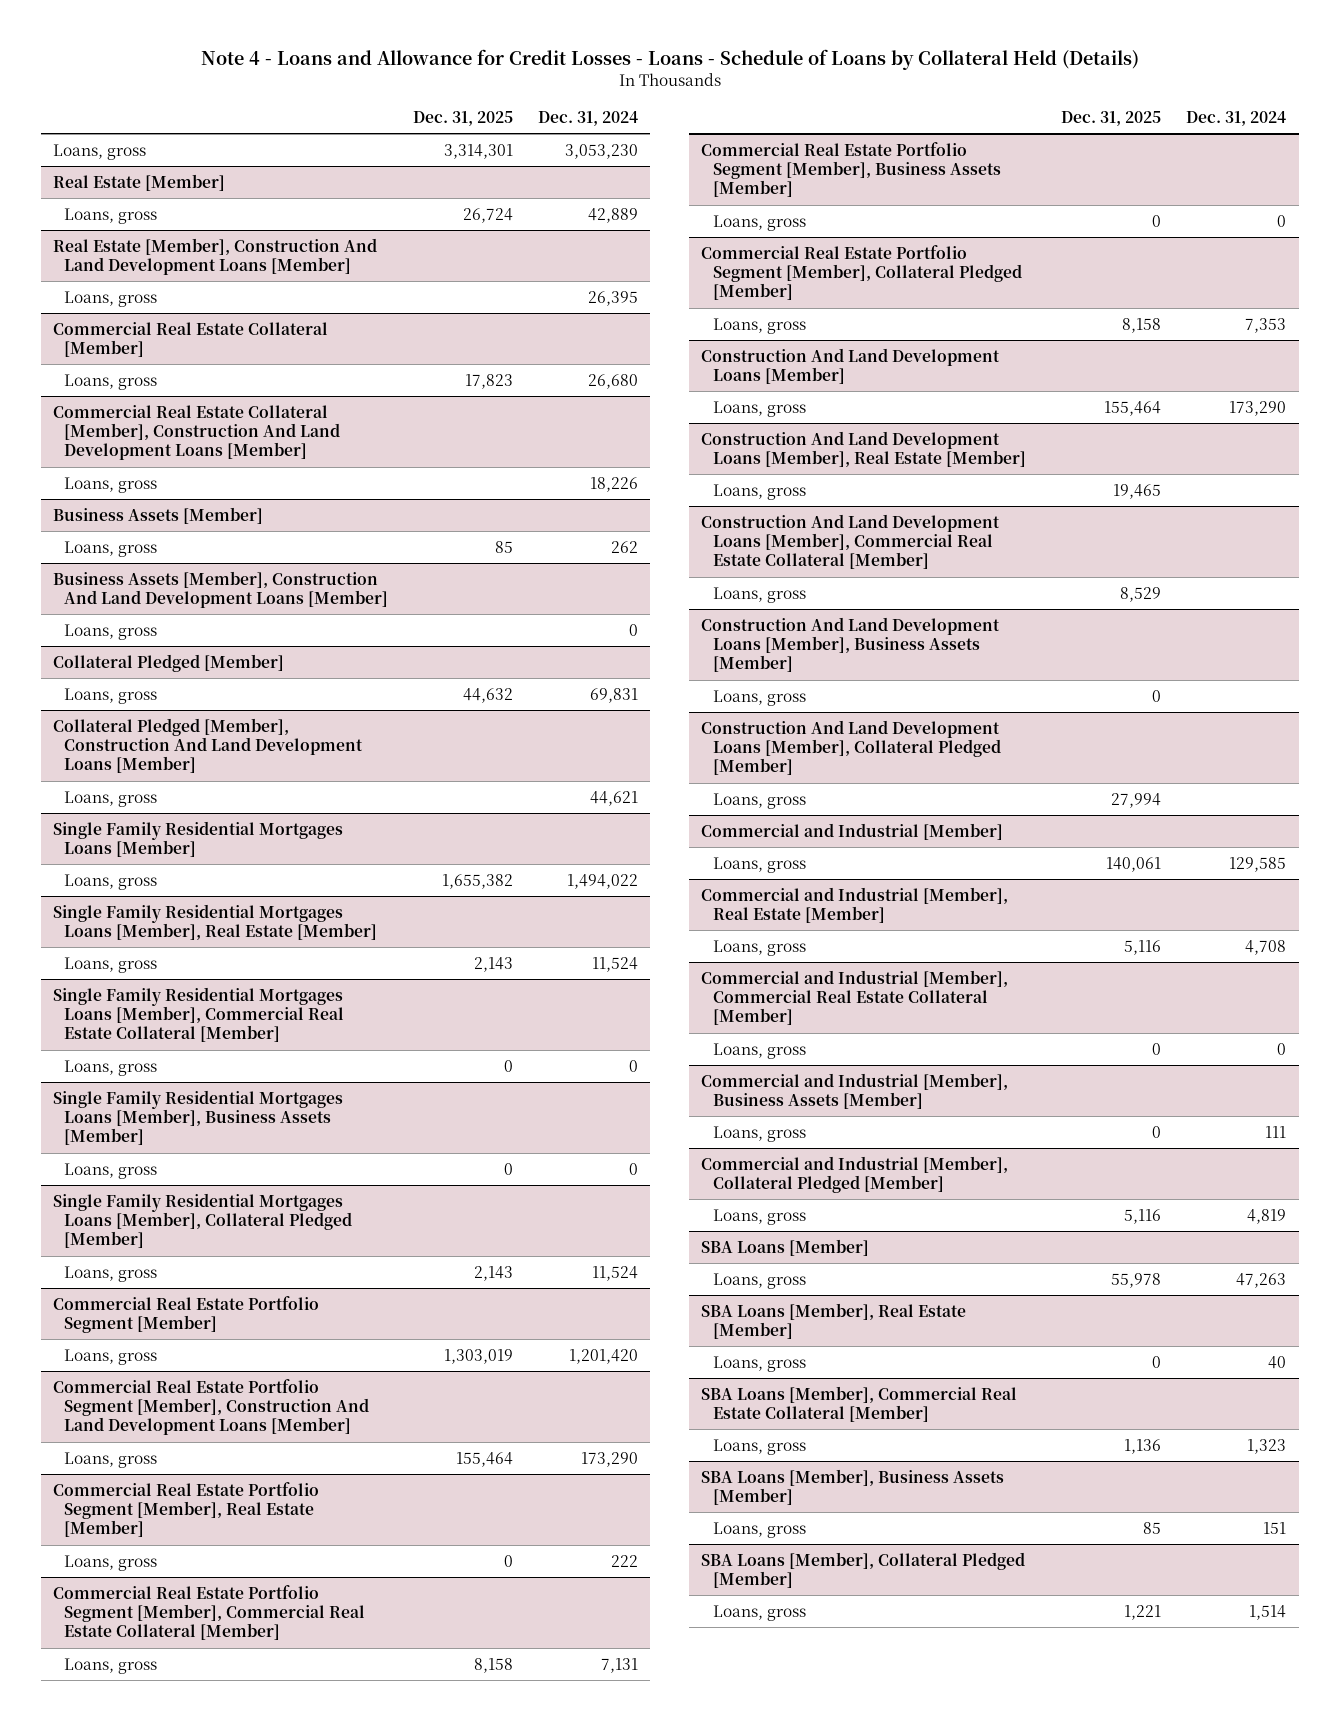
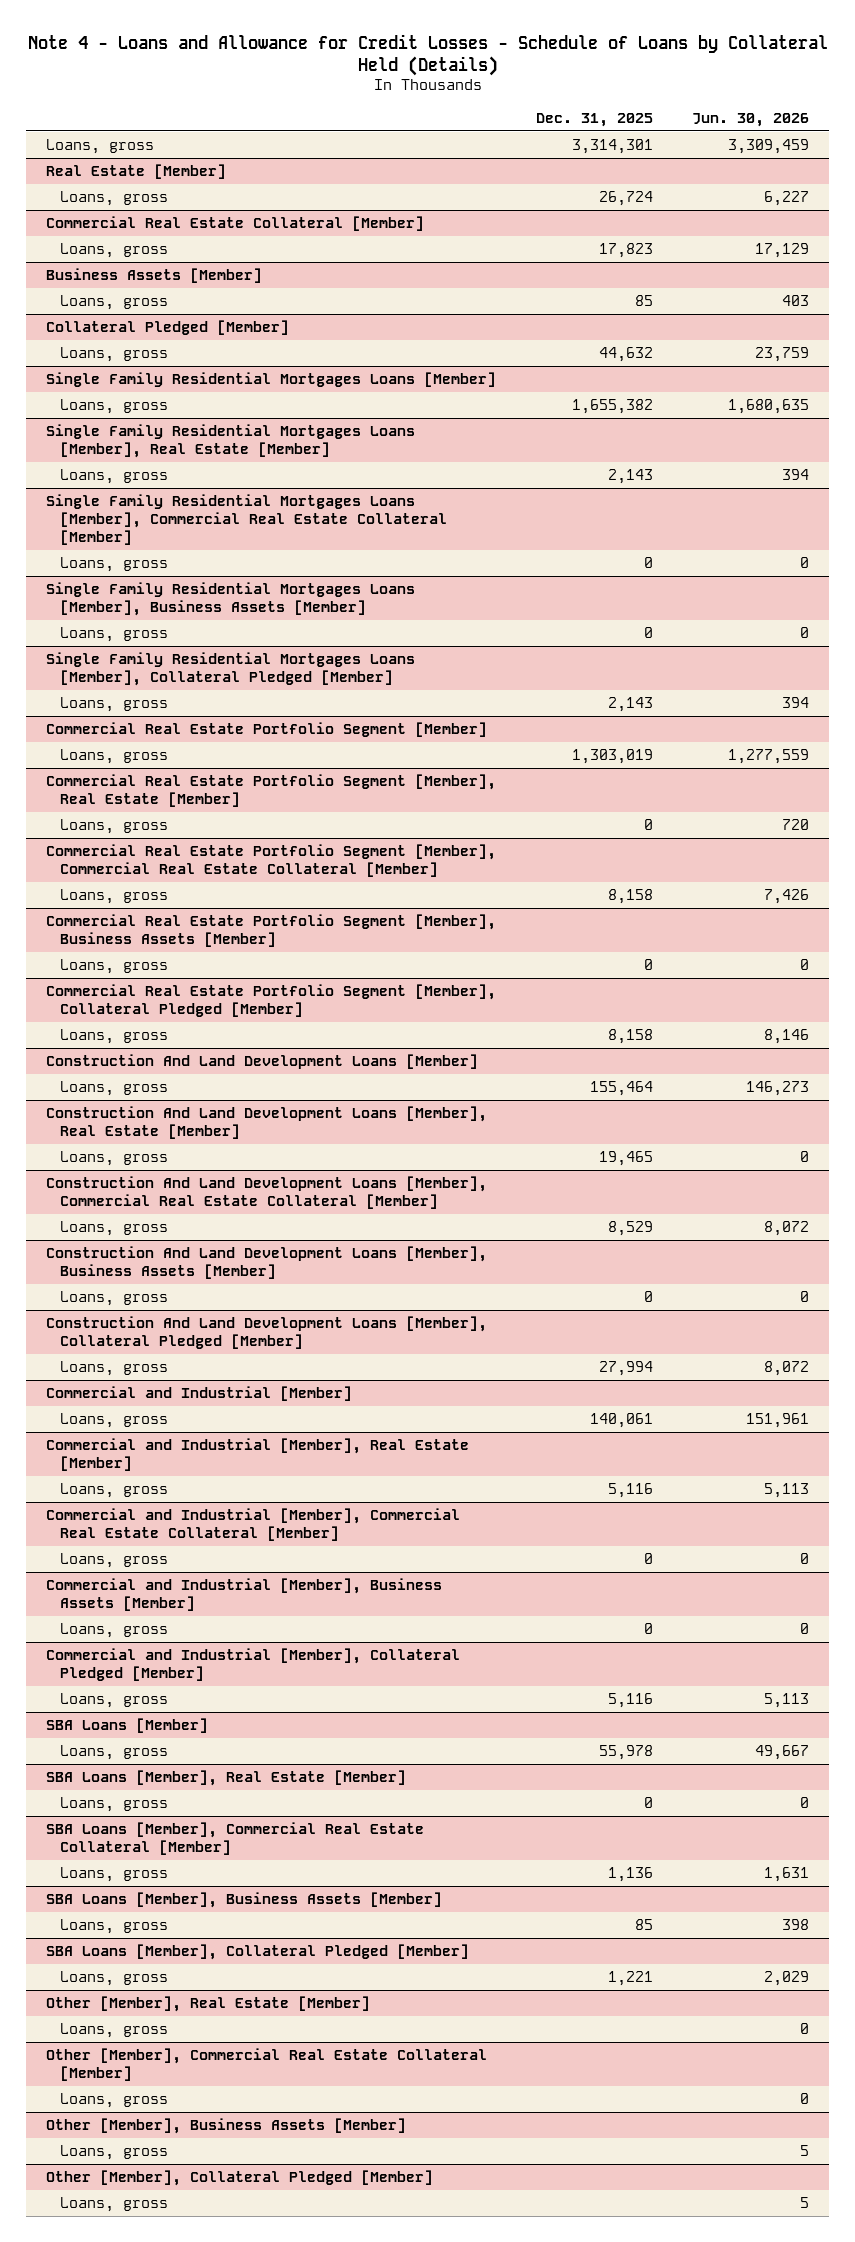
[200,48,1139,70] Note 4 - Loans and Allowance for Credit Losses - Loans - Schedule of Loans by Collateral Held (Details) -> [27,33,828,76] Note 4 - Loans and Allowance for Credit Losses - Schedule of Loans by Collateral Held (Details)
[537,111,638,127] Dec. 31, 2024 -> none
none -> [692,112,810,127] Jun. 30, 2026
[53,237,378,276] Real Estate [Member], Construction And Land Development Loans [Member] -> none
[64,290,158,307] Loans, gross -> none
[53,404,341,461] Commercial Real Estate Collateral [Member], Construction And Land Development Loans [Member] -> none
[64,476,158,493] Loans, gross -> none
[53,570,389,609] Business Assets [Member], Construction And Land Development Loans [Member] -> none
[64,623,158,640] Loans, gross -> none
[53,717,364,774] Collateral Pledged [Member], Construction And Land Development Loans [Member] -> none
[64,790,158,807] Loans, gross -> none
[53,1378,370,1436] Commercial Real Estate Portfolio Segment [Member], Construction And Land Development Loans [Member] -> none
[64,1451,158,1468] Loans, gross -> none
none -> [45,1995,370,2012] Other [Member], Real Estate [Member]
none -> [59,2022,168,2038] Loans, gross
none -> [45,2047,487,2081] Other [Member], Commercial Real Estate Collateral [Member]
none -> [59,2092,168,2108] Loans, gross
none -> [45,2117,406,2134] Other [Member], Business Assets [Member]
none -> [59,2144,168,2160] Loans, gross
none -> [45,2169,433,2186] Other [Member], Collateral Pledged [Member]
none -> [59,2196,168,2212] Loans, gross

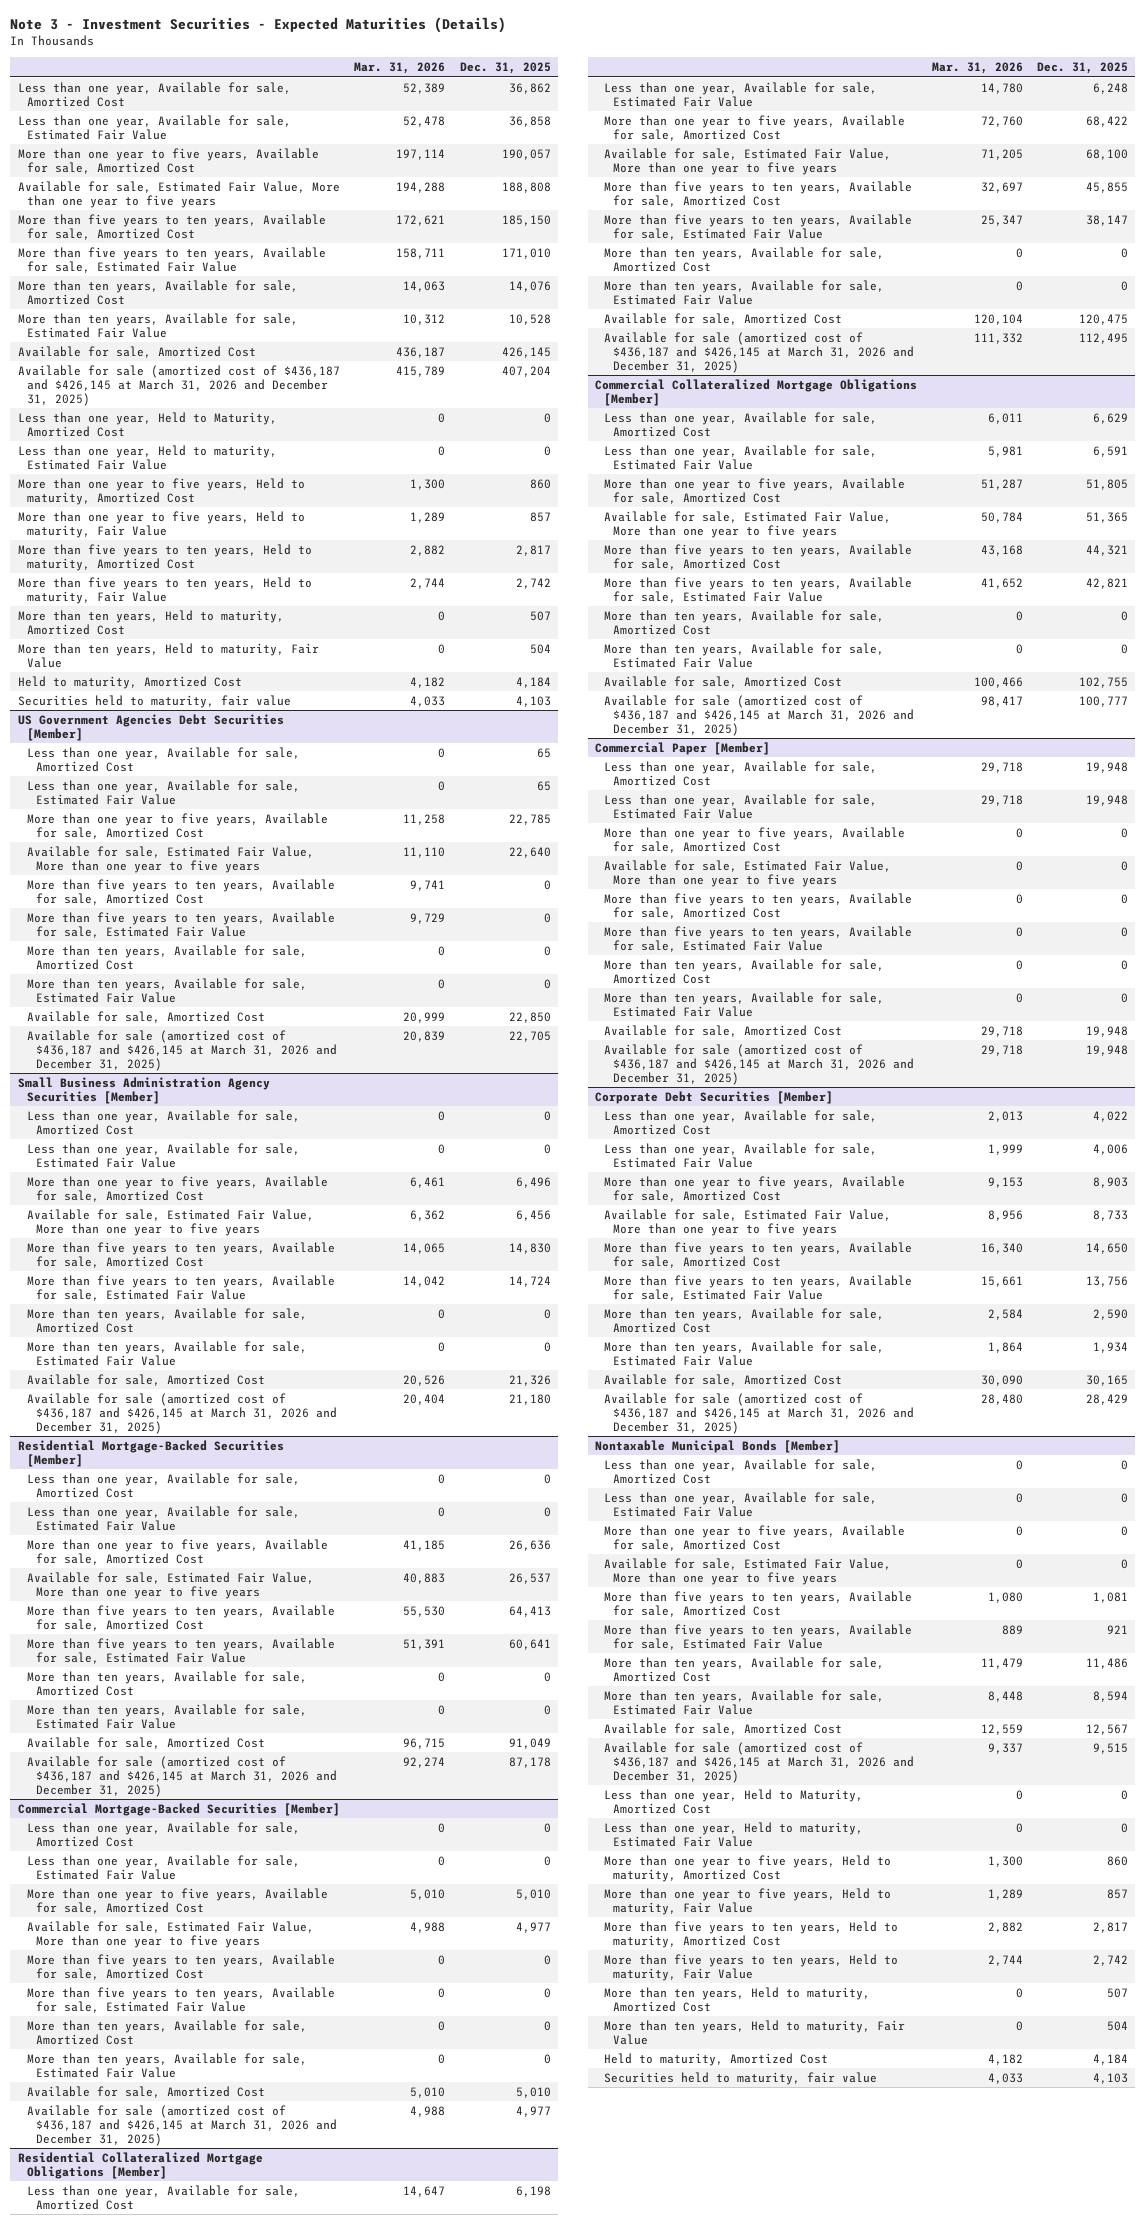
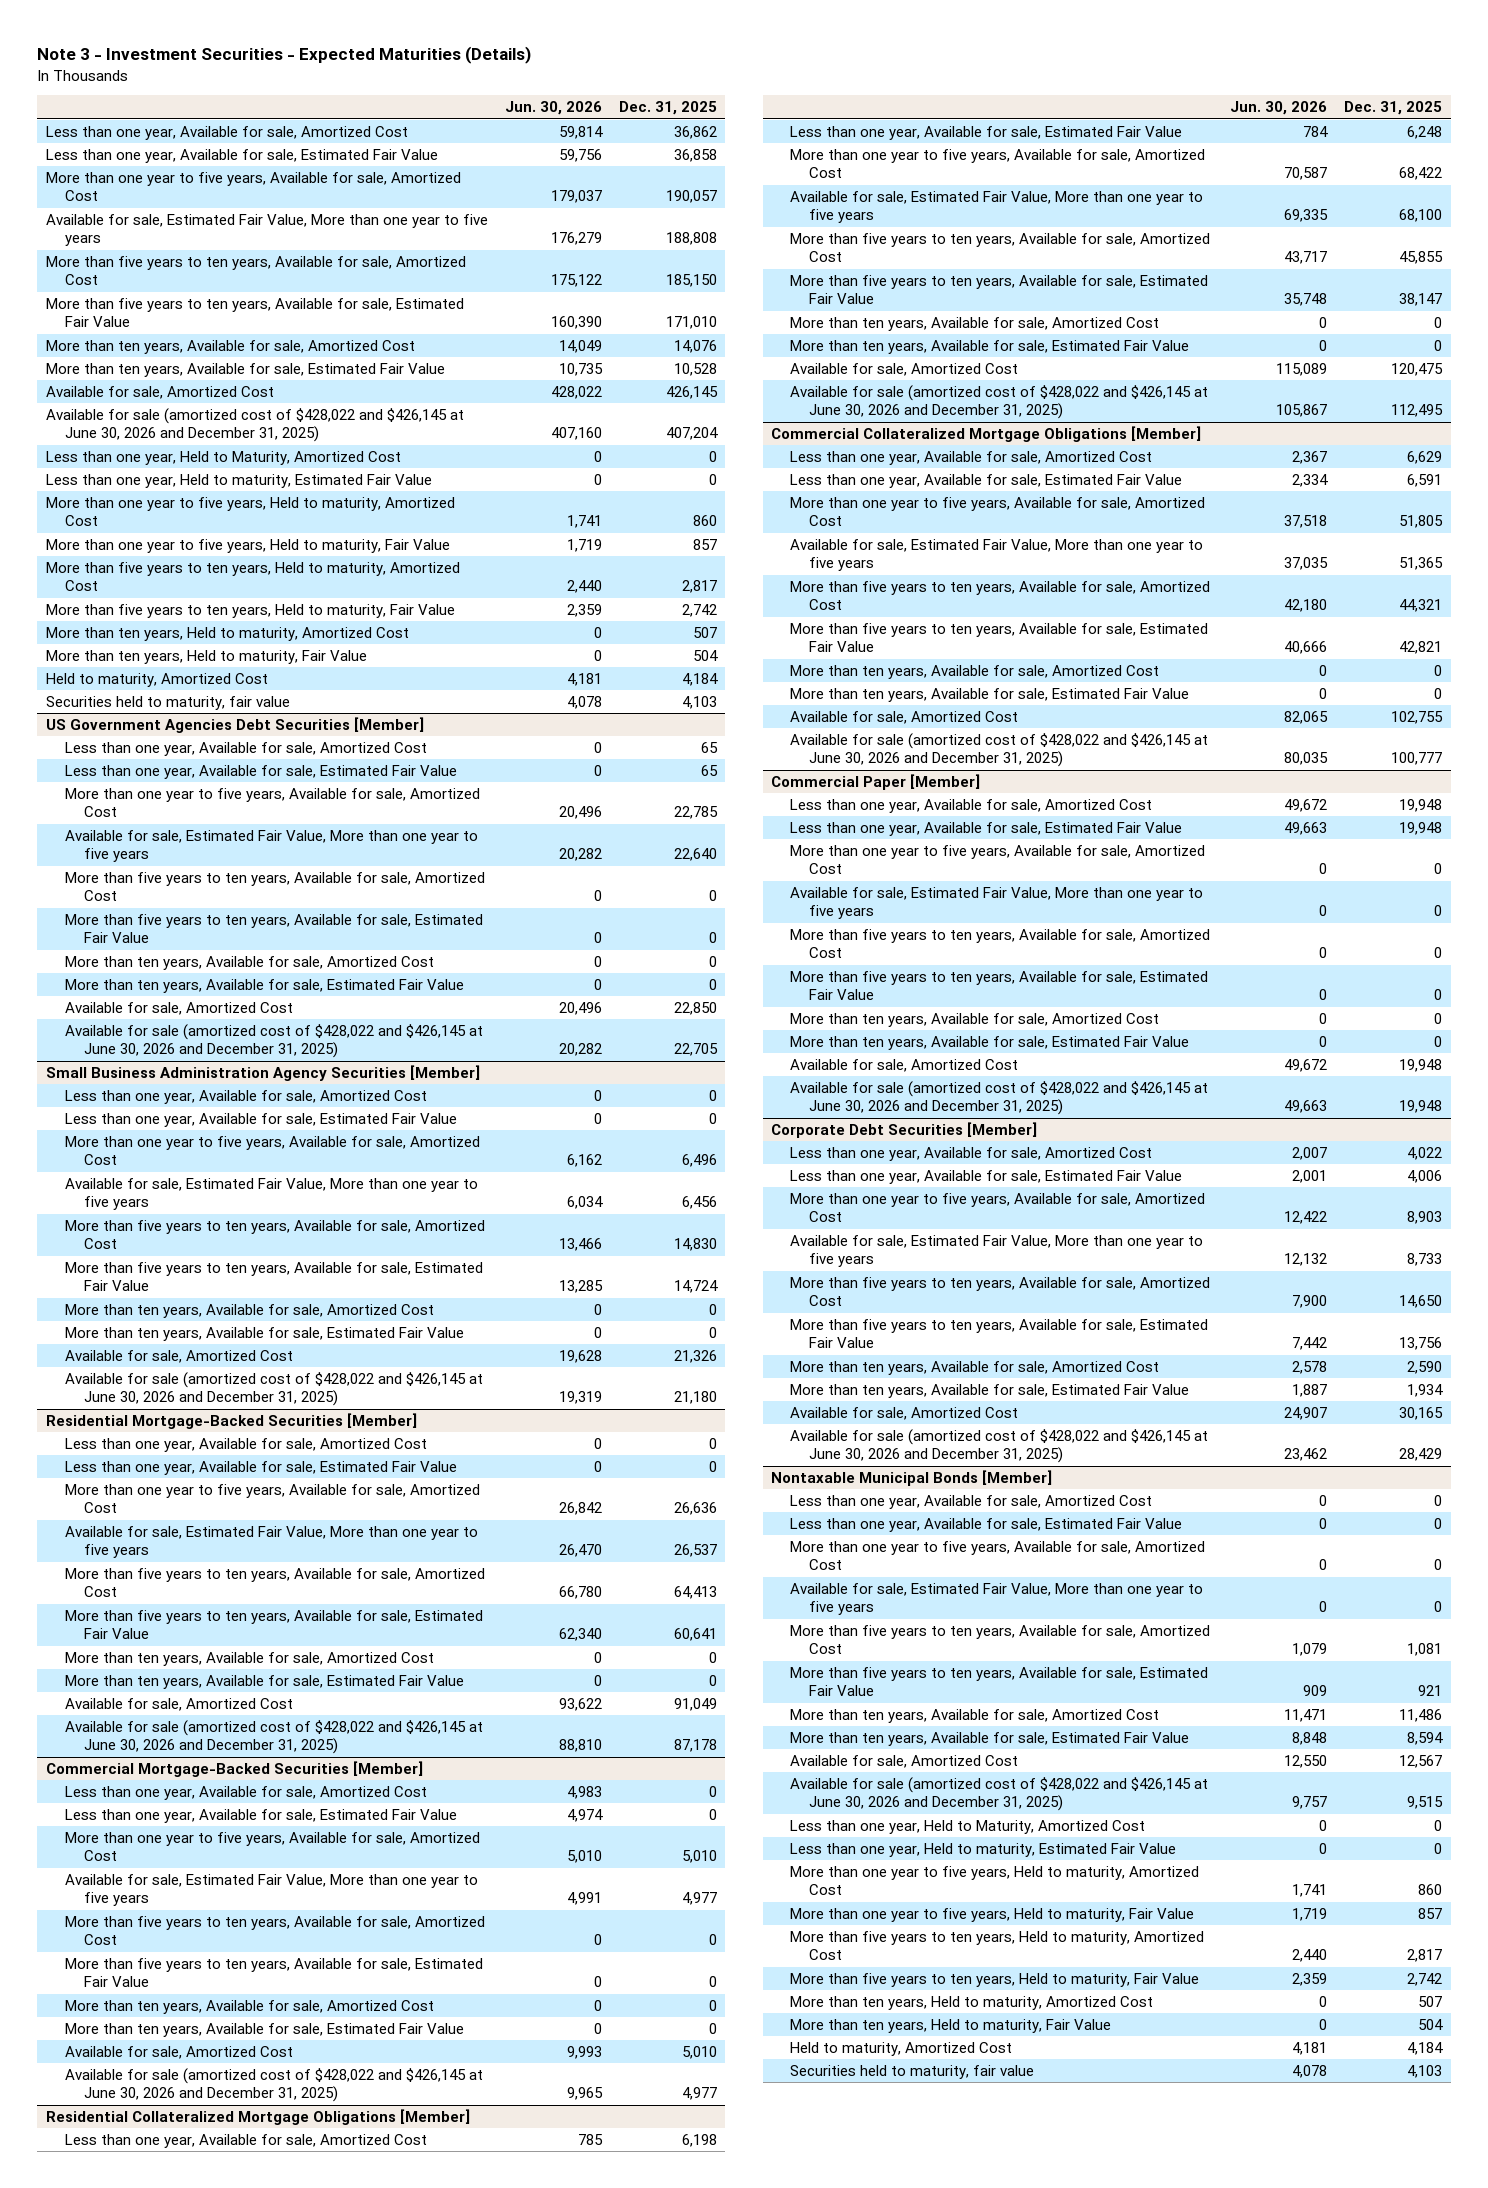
[354,62,446,75] Mar. 31, 2026 -> none
none -> [504,101,602,116] Jun. 30, 2026
[17,364,340,407] Available for sale (amortized cost of $436,187 and $426,145 at March 31, 2026 and December 31, 2025) -> [45,408,464,443] Available for sale (amortized cost of $428,022 and $426,145 at June 30, 2026 and December 31, 2025)
[26,1029,337,1072] Available for sale (amortized cost of $436,187 and $426,145 at March 31, 2026 and December 31, 2025) -> [64,1024,483,1059] Available for sale (amortized cost of $428,022 and $426,145 at June 30, 2026 and December 31, 2025)
[26,1392,337,1435] Available for sale (amortized cost of $436,187 and $426,145 at March 31, 2026 and December 31, 2025) -> [64,1372,483,1407] Available for sale (amortized cost of $428,022 and $426,145 at June 30, 2026 and December 31, 2025)
[26,1755,337,1798] Available for sale (amortized cost of $436,187 and $426,145 at March 31, 2026 and December 31, 2025) -> [64,1720,483,1755] Available for sale (amortized cost of $428,022 and $426,145 at June 30, 2026 and December 31, 2025)
[26,2104,337,2147] Available for sale (amortized cost of $436,187 and $426,145 at March 31, 2026 and December 31, 2025) -> [64,2068,483,2103] Available for sale (amortized cost of $428,022 and $426,145 at June 30, 2026 and December 31, 2025)
[604,331,915,374] Available for sale (amortized cost of $436,187 and $426,145 at March 31, 2026 and December 31, 2025) -> [790,385,1209,420] Available for sale (amortized cost of $428,022 and $426,145 at June 30, 2026 and December 31, 2025)
[604,694,915,737] Available for sale (amortized cost of $436,187 and $426,145 at March 31, 2026 and December 31, 2025) -> [790,733,1209,768] Available for sale (amortized cost of $428,022 and $426,145 at June 30, 2026 and December 31, 2025)
[604,1043,915,1086] Available for sale (amortized cost of $436,187 and $426,145 at March 31, 2026 and December 31, 2025) -> [790,1081,1209,1116] Available for sale (amortized cost of $428,022 and $426,145 at June 30, 2026 and December 31, 2025)
[604,1392,915,1435] Available for sale (amortized cost of $436,187 and $426,145 at March 31, 2026 and December 31, 2025) -> [790,1429,1209,1464] Available for sale (amortized cost of $428,022 and $426,145 at June 30, 2026 and December 31, 2025)
[604,1741,915,1784] Available for sale (amortized cost of $436,187 and $426,145 at March 31, 2026 and December 31, 2025) -> [790,1777,1209,1812] Available for sale (amortized cost of $428,022 and $426,145 at June 30, 2026 and December 31, 2025)

